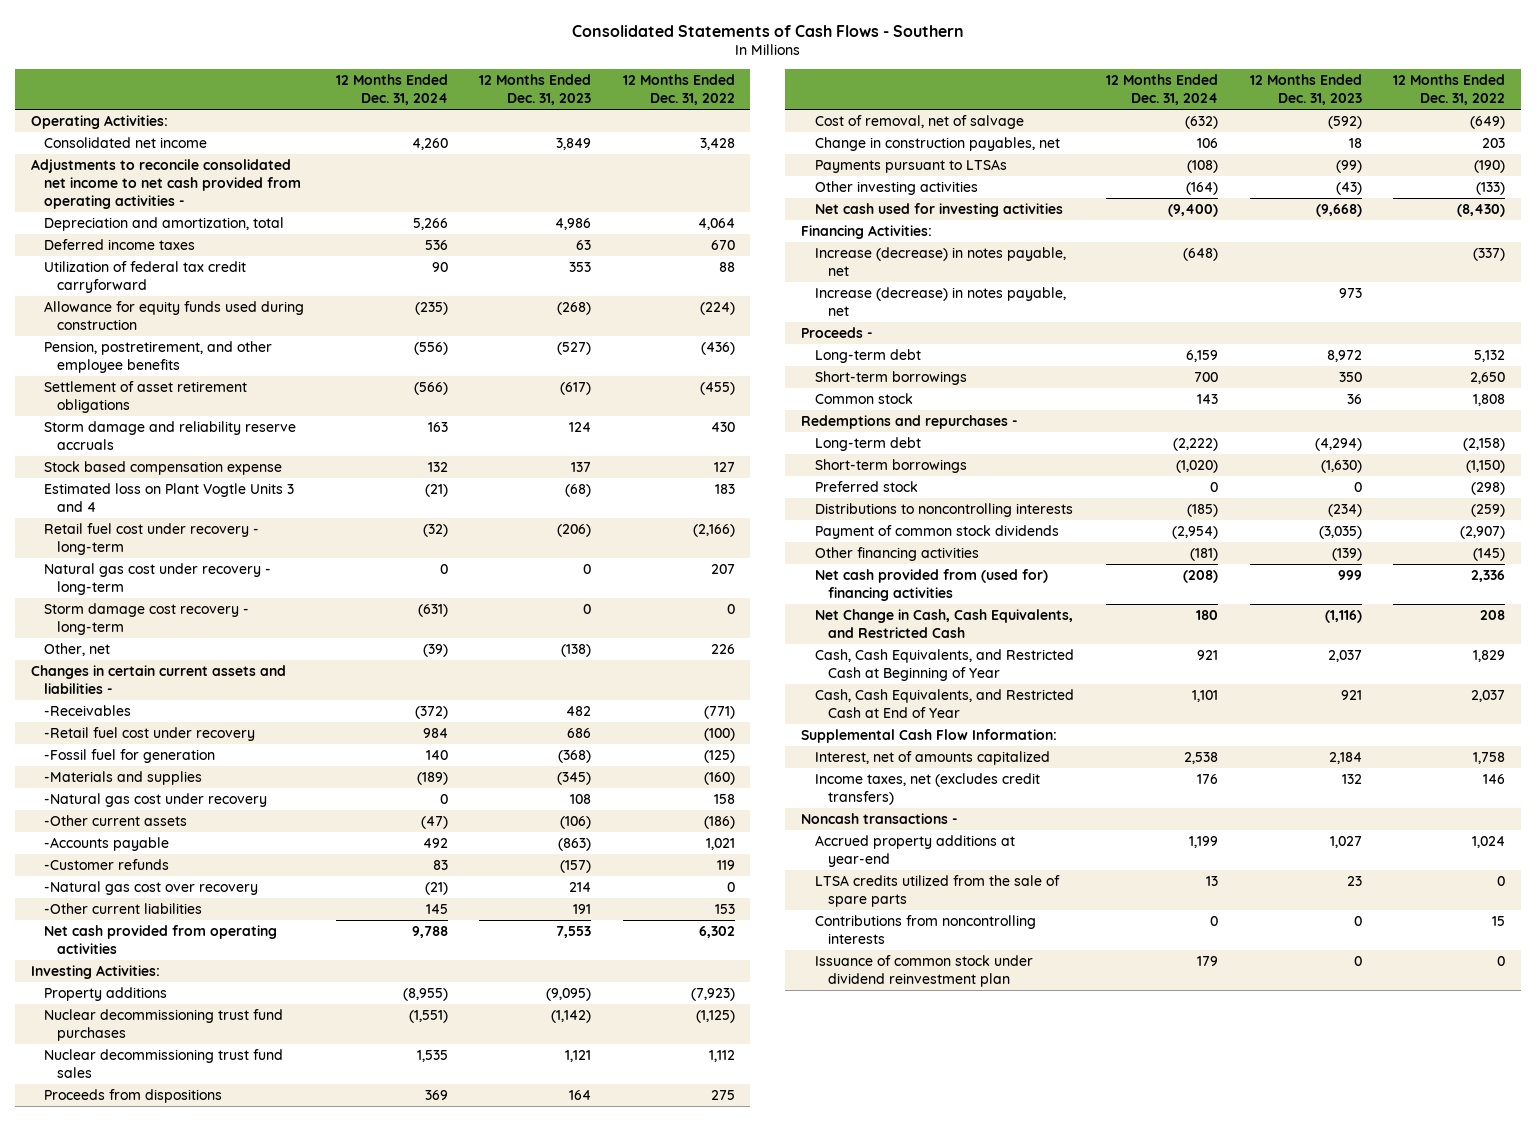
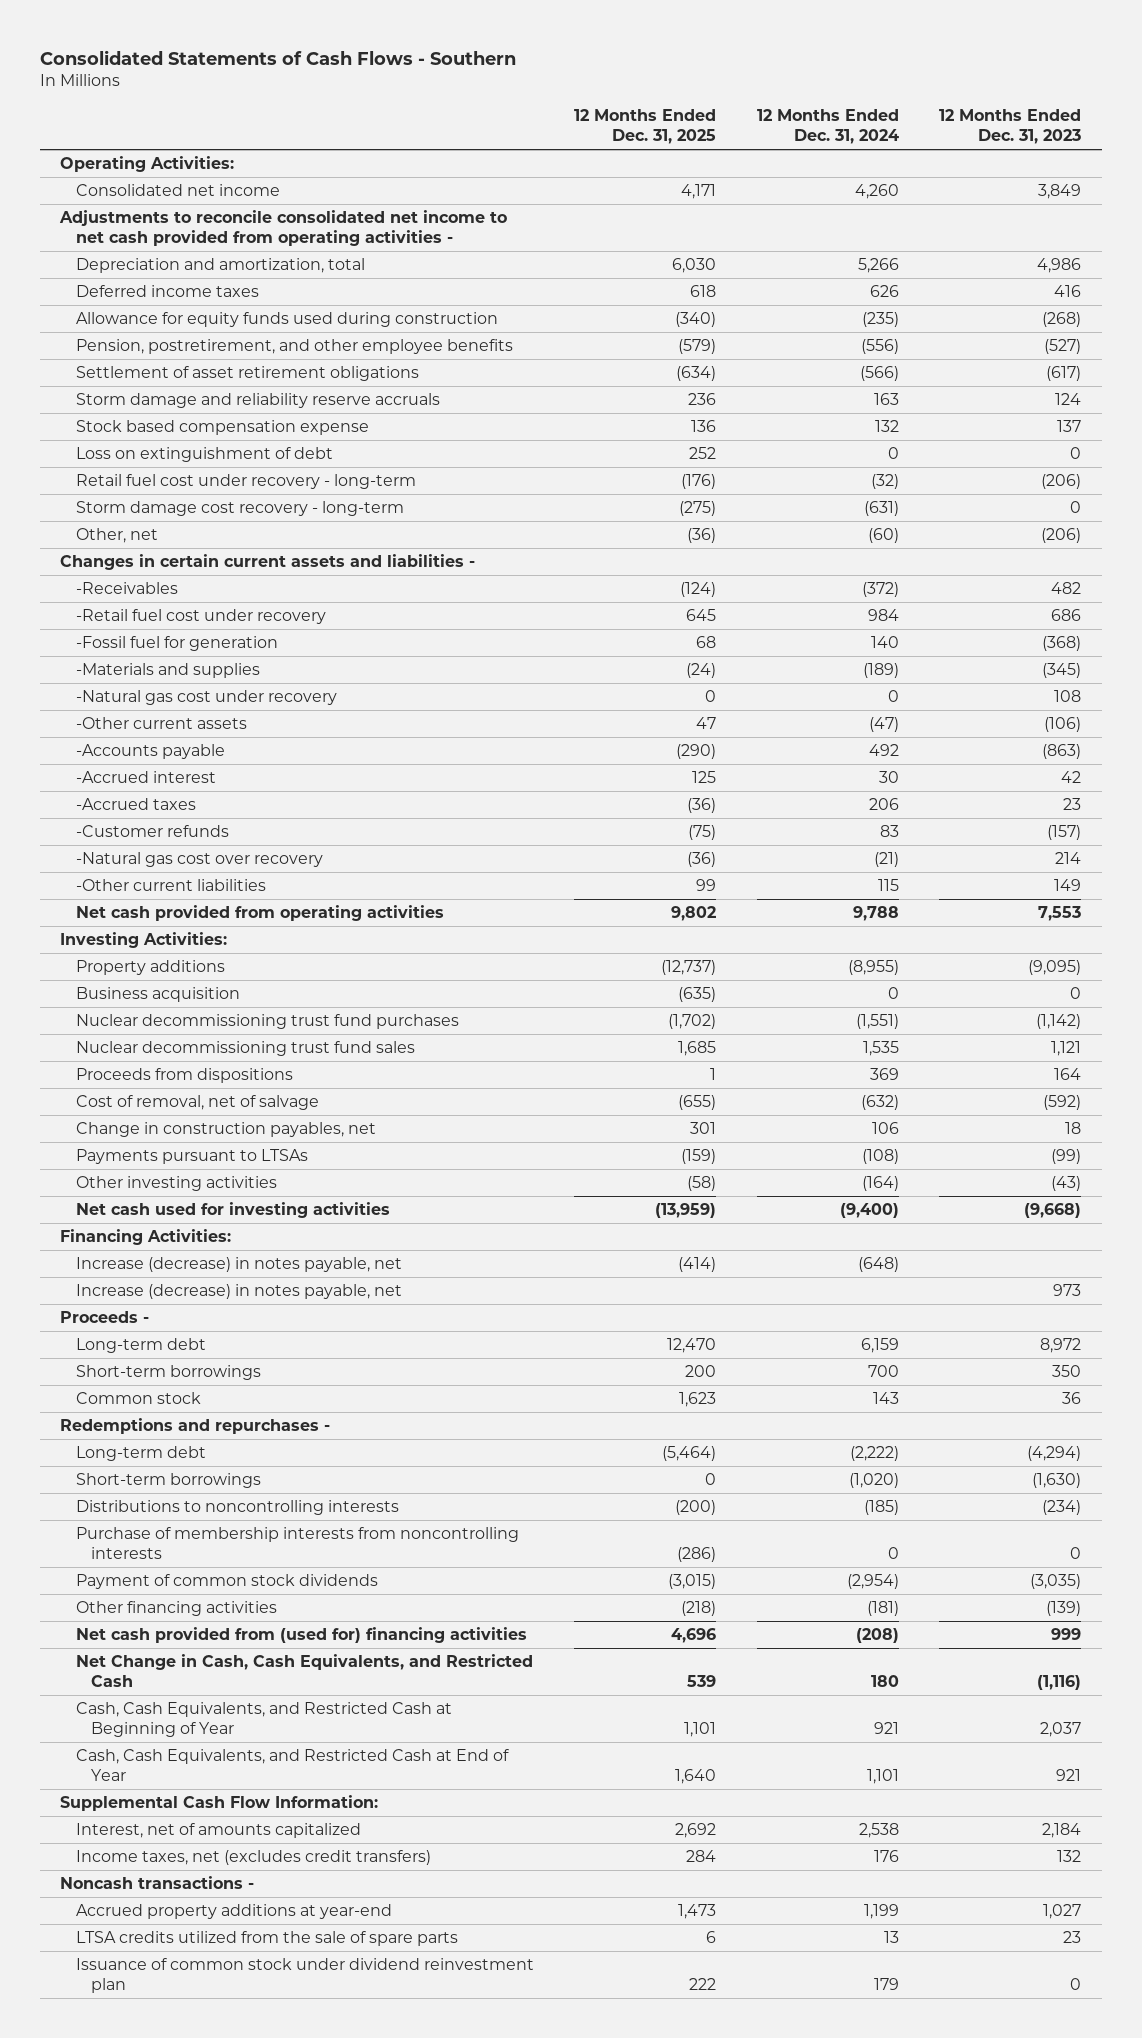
[622,74,735,106] 12 Months Ended Dec. 31, 2022 -> none
none -> [574,108,717,145] 12 Months Ended Dec. 31, 2025
[44,260,247,293] Utilization of federal tax credit carryforward -> none
[424,239,448,250] 536 -> [869,284,899,297] 626
[576,239,592,250] 63 -> [1054,284,1082,297] 416
[44,482,295,512] Estimated loss on Plant Vogtle Units 3 and 4 -> none
none -> [75,446,333,462] Loss on extinguishment of debt
[44,562,272,595] Natural gas cost under recovery - long-term -> none
[422,643,448,657] (39) -> [867,527,899,543] (60)
[561,643,592,657] (138) -> [1041,527,1082,543] (206)
none -> [75,770,216,783] -Accrued interest
none -> [75,797,196,810] -Accrued taxes
[425,903,448,914] 145 -> [877,878,899,891] 115
[573,903,592,914] 191 -> [1054,878,1082,891] 149
none -> [75,986,240,1002] Business acquisition
[814,480,918,492] Preferred stock -> none
none -> [75,1526,519,1560] Purchase of membership interests from noncontrolling interests
[814,914,1036,944] Contributions from noncontrolling interests -> none

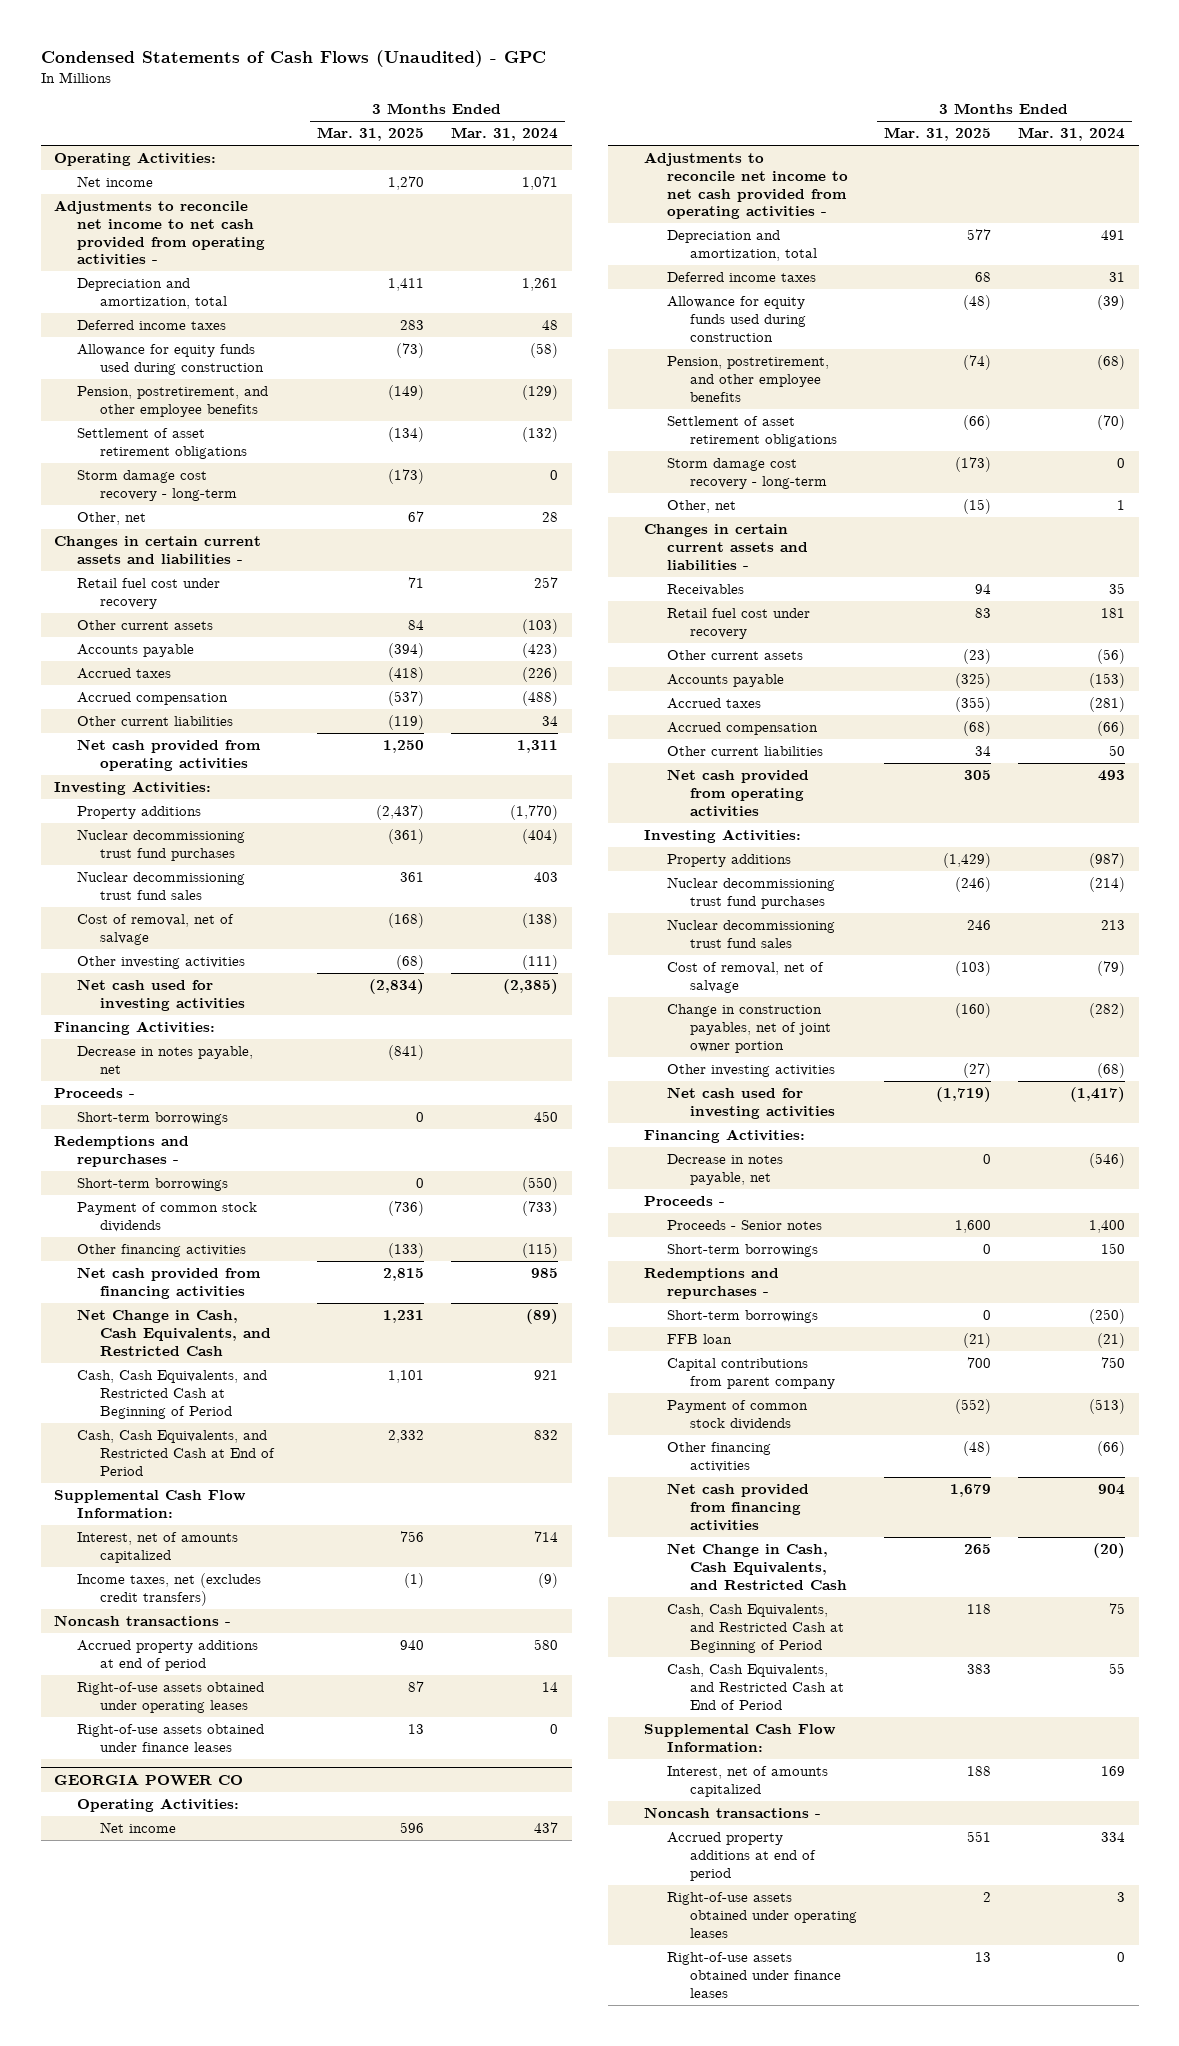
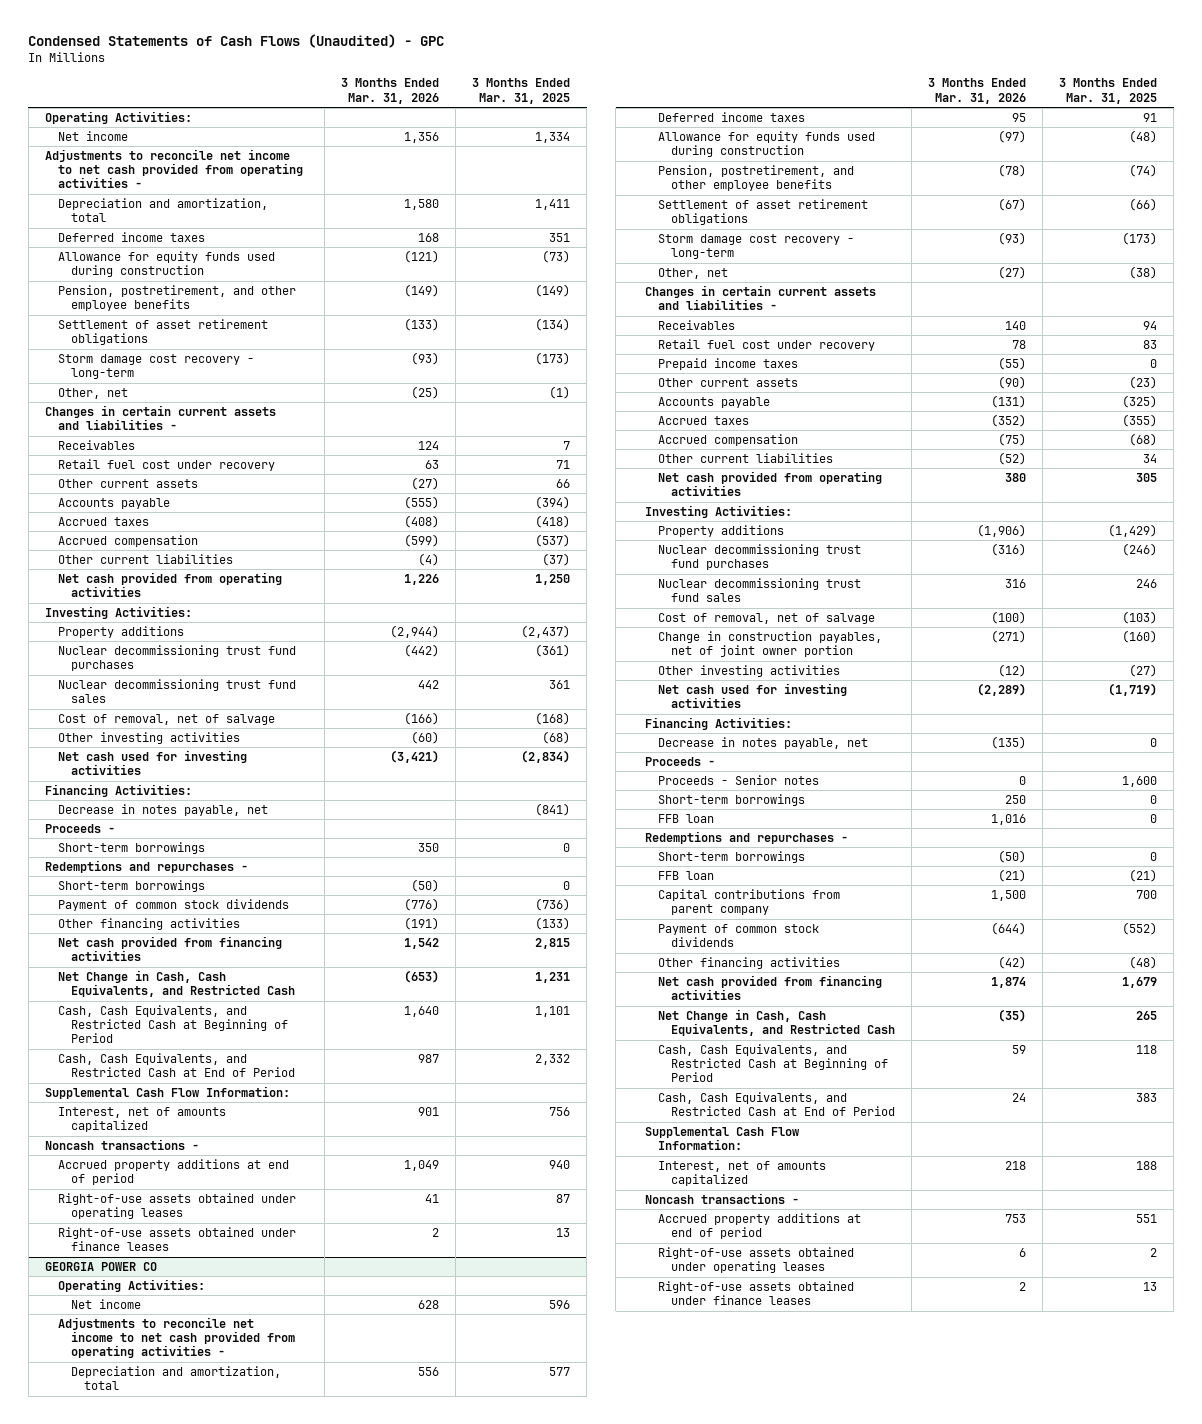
[451,127,559,142] Mar. 31, 2024 -> none
none -> [341,78,440,104] 3 Months Ended Mar. 31, 2026
[387,176,424,191] 1,270 -> [535,131,571,143] 1,334
[399,320,424,331] 283 -> [549,232,571,242] 351
[407,511,424,523] 67 -> [549,385,571,399] (1)
none -> [57,439,135,450] Receivables
[407,620,424,631] 84 -> [556,478,571,488] 66
[387,715,424,731] (119) -> [542,552,571,566] (37)
[77,1573,262,1606] Income taxes, net (excludes credit transfers) -> none
[974,272,991,283] 68 -> [1143,112,1158,122] 91
[962,499,991,515] (15) -> [1129,265,1158,279] (38)
none -> [658,357,799,370] Prepaid income taxes
none -> [658,813,715,823] FFB loan

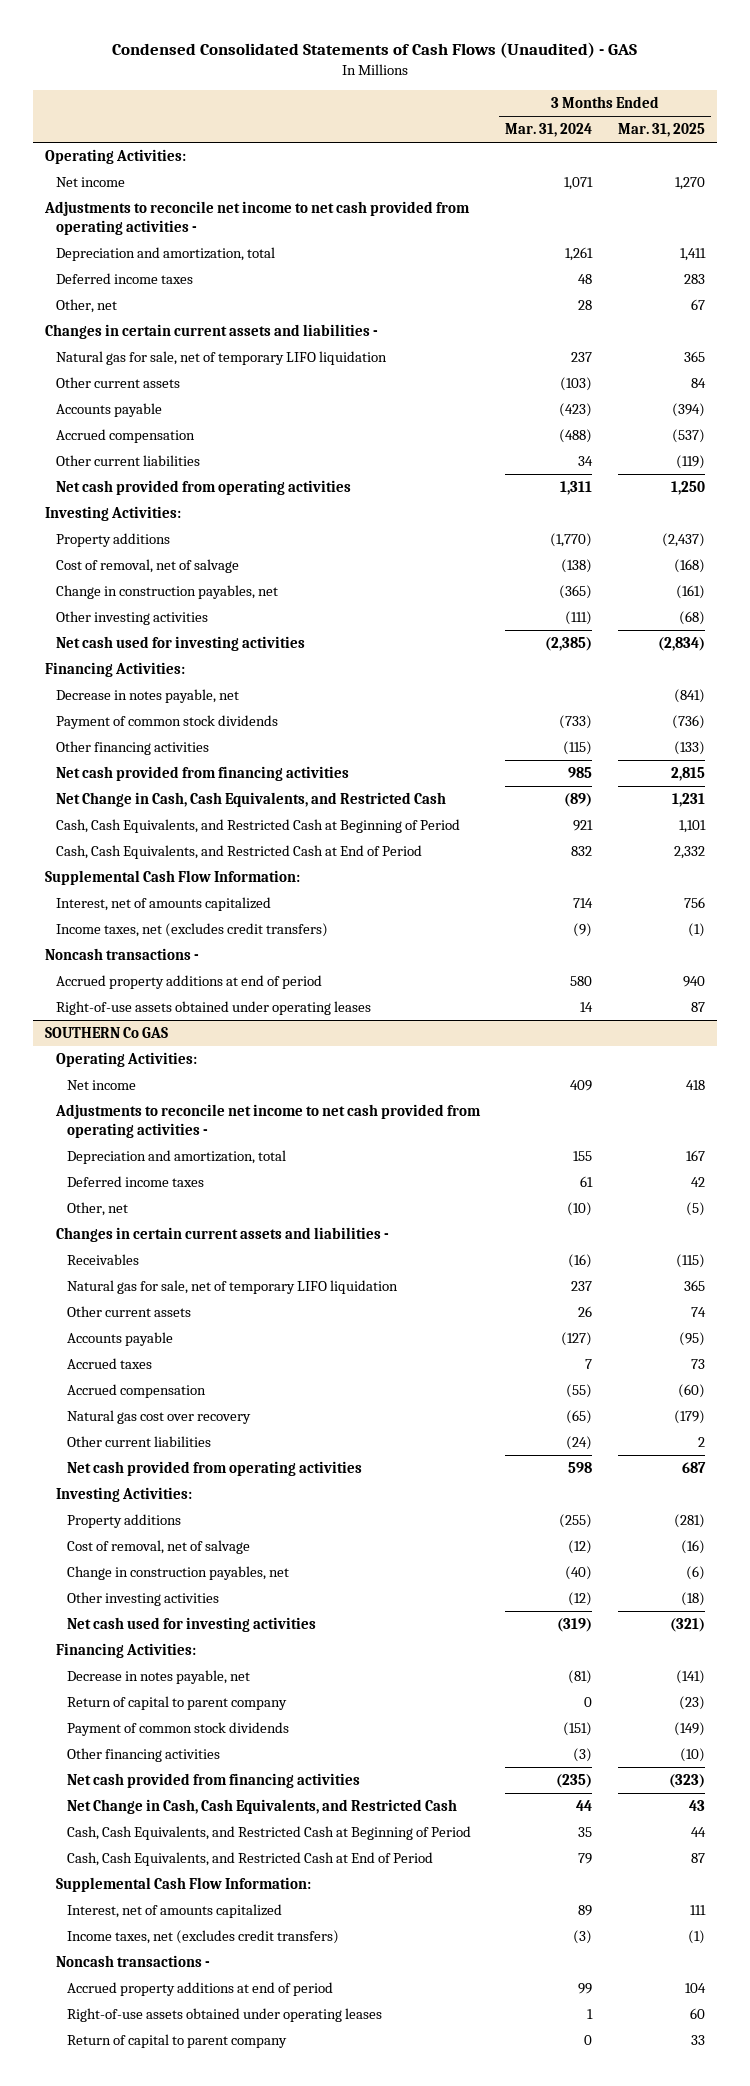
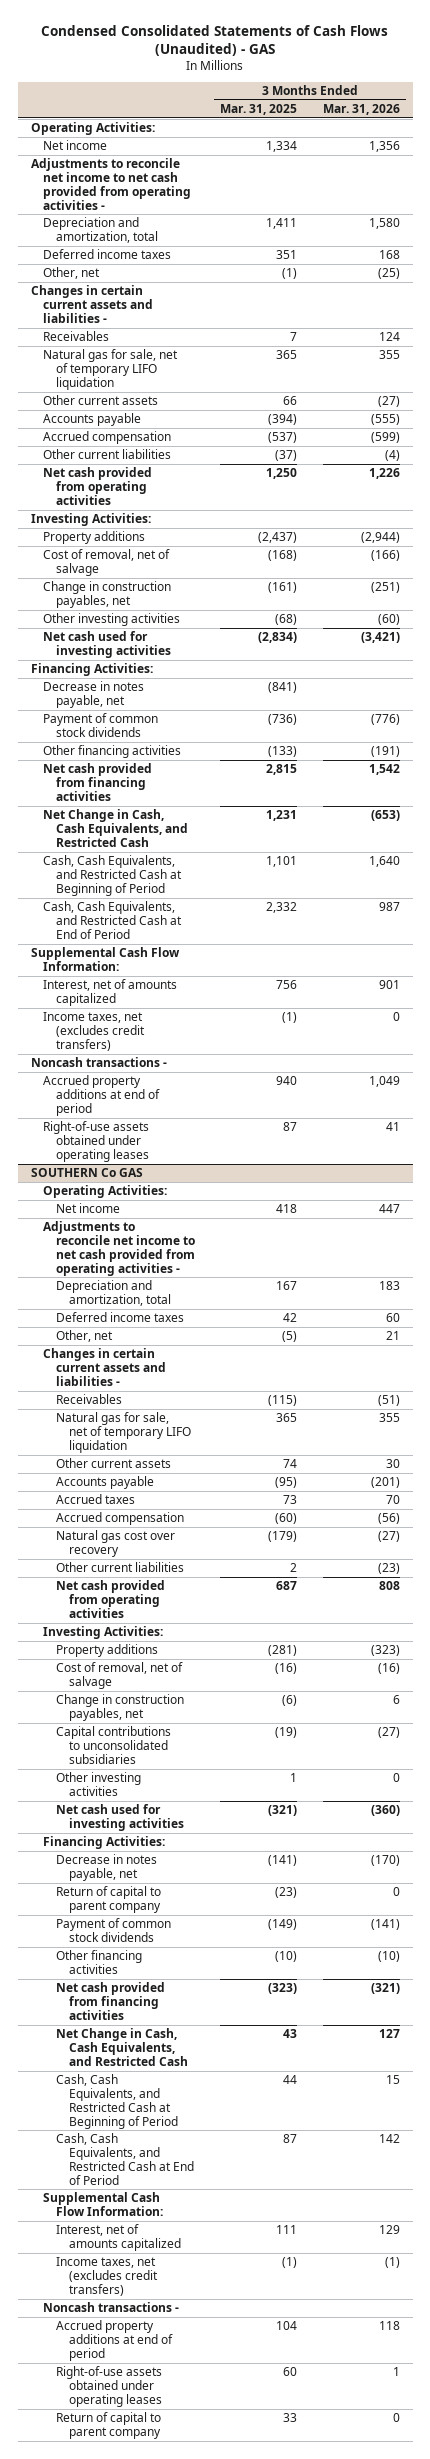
[505,123,593,138] Mar. 31, 2024 -> none
none -> [322,104,400,116] Mar. 31, 2026
[674,177,705,191] 1,270 -> [266,141,298,153] 1,334
[683,274,705,285] 283 -> [276,250,298,260] 351
[690,299,705,311] 67 -> [282,268,298,280] (1)
none -> [43,331,110,342] Receivables
[690,378,706,389] 84 -> [283,396,298,406] 66
[675,455,705,470] (119) -> [275,450,298,462] (37)
none -> [56,1726,172,1764] Capital contributions to unconsolidated subsidiaries
[680,1592,705,1607] (18) -> [290,1773,298,1783] 1

